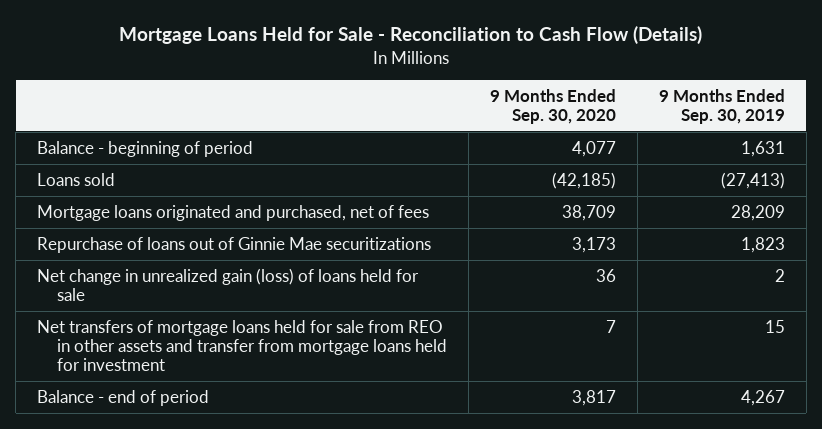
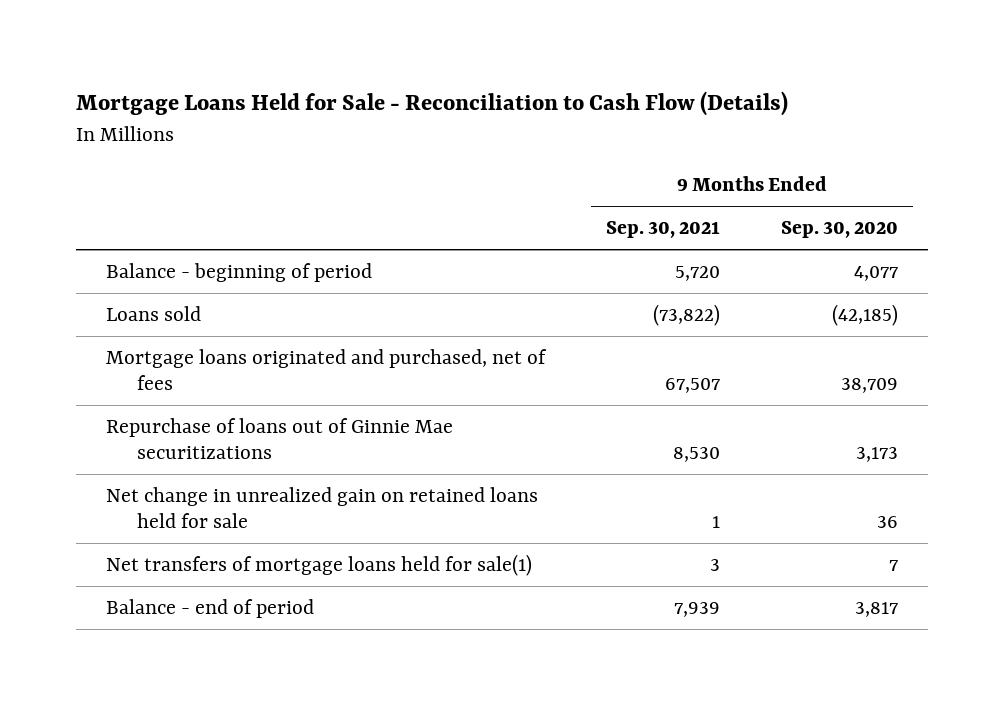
[658,88,785,125] 9 Months Ended Sep. 30, 2019 -> none
none -> [605,221,720,239] Sep. 30, 2021
[37,267,420,302] Net change in unrealized gain (loss) of loans held for sale -> [106,486,539,529] Net change in unrealized gain on retained loans held for sale
[37,319,447,372] Net transfers of mortgage loans held for sale from REO in other assets and transfer from mortgage loans held for investment -> [106,553,533,576] Net transfers of mortgage loans held for sale(1)

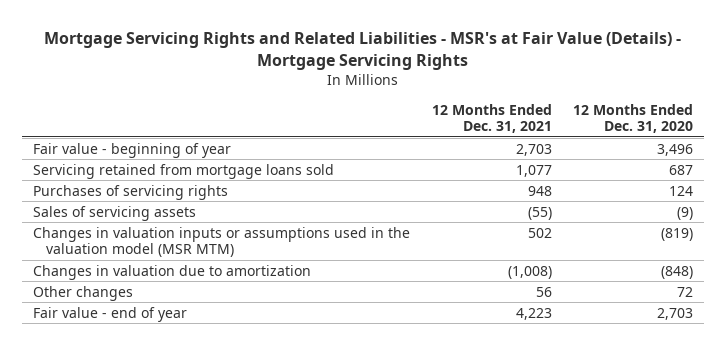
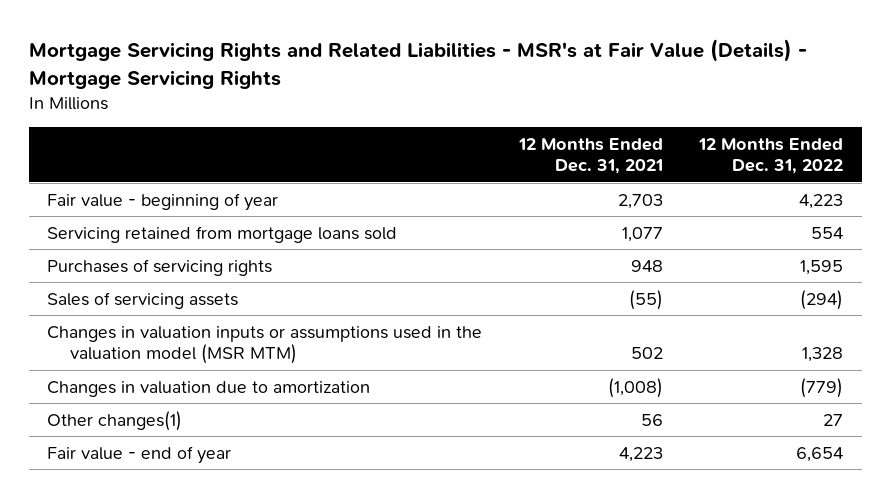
[573,103,694,134] 12 Months Ended Dec. 31, 2020 -> none
none -> [698,137,844,175] 12 Months Ended Dec. 31, 2022
[33,285,134,301] Other changes -> [46,410,182,431] Other changes(1)

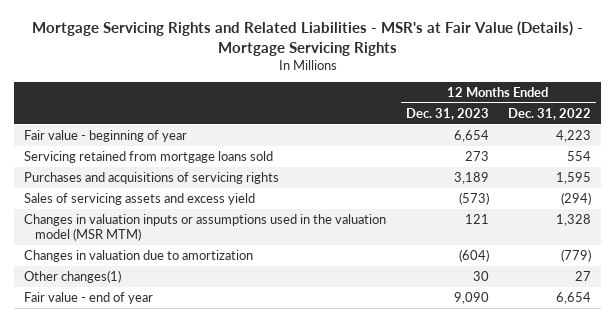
[517,137,663,175] 12 Months Ended Dec. 31, 2021 -> none
none -> [405,107,489,120] Dec. 31, 2023
[46,258,272,276] Purchases of servicing rights -> [23,171,279,184] Purchases and acquisitions of servicing rights
[46,291,238,309] Sales of servicing assets -> [23,192,255,205] Sales of servicing assets and excess yield

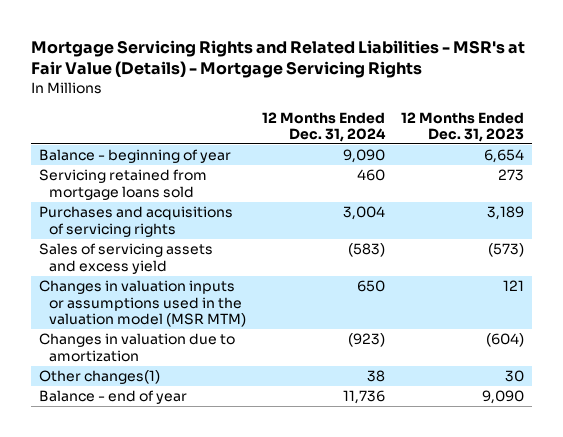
[508,107,592,120] Dec. 31, 2022 -> none
none -> [262,111,387,142] 12 Months Ended Dec. 31, 2024
[23,129,187,142] Fair value - beginning of year -> [38,149,231,164] Balance - beginning of year
[23,291,153,304] Fair value - end of year -> [38,390,187,405] Balance - end of year

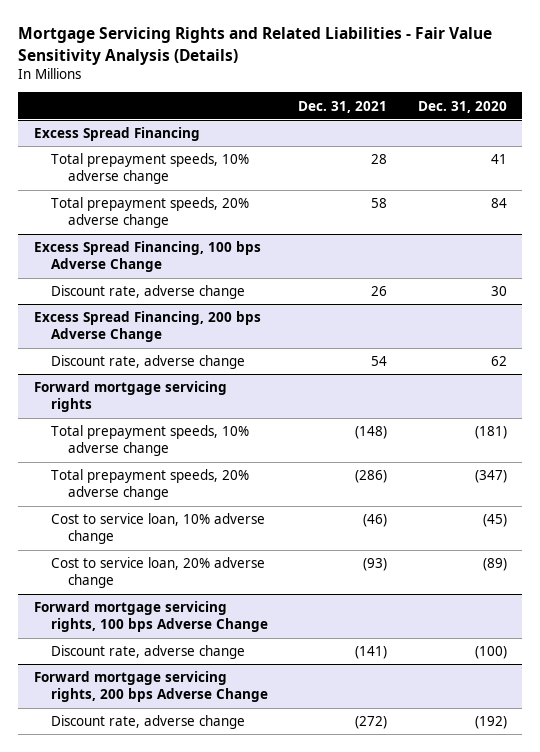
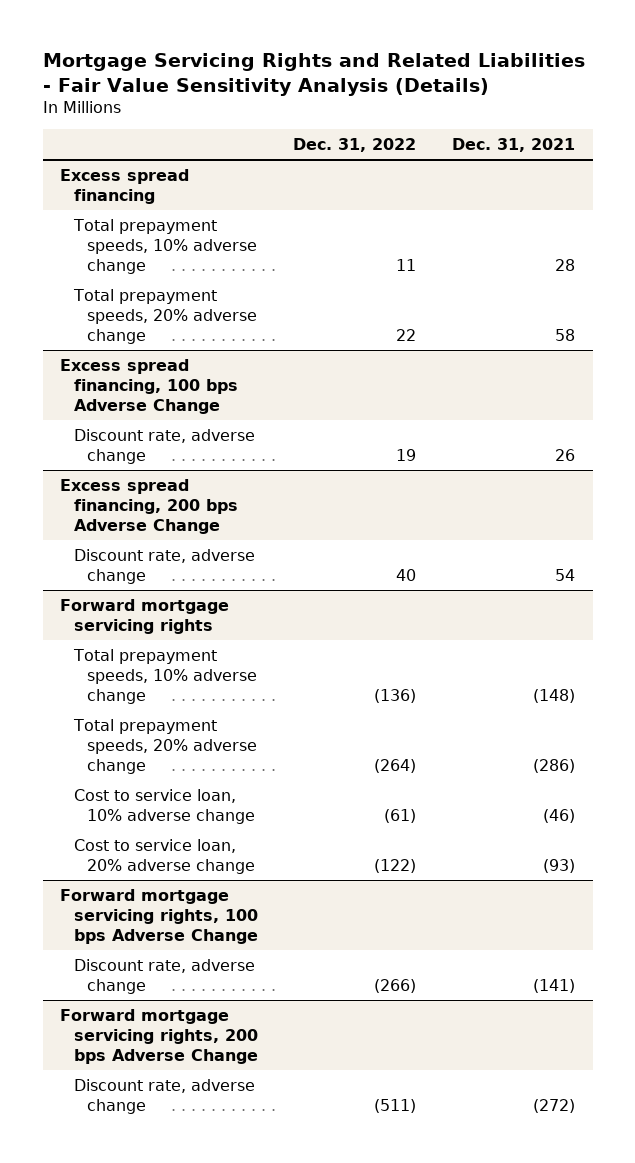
[417,100,507,113] Dec. 31, 2020 -> none
none -> [293,138,417,153] Dec. 31, 2022
[33,127,200,142] Excess Spread Financing -> [60,168,190,204] Excess spread financing
[33,241,261,273] Excess Spread Financing, 100 bps Adverse Change -> [60,358,238,414] Excess spread financing, 100 bps Adverse Change
[33,311,261,343] Excess Spread Financing, 200 bps Adverse Change -> [60,478,238,534] Excess spread financing, 200 bps Adverse Change

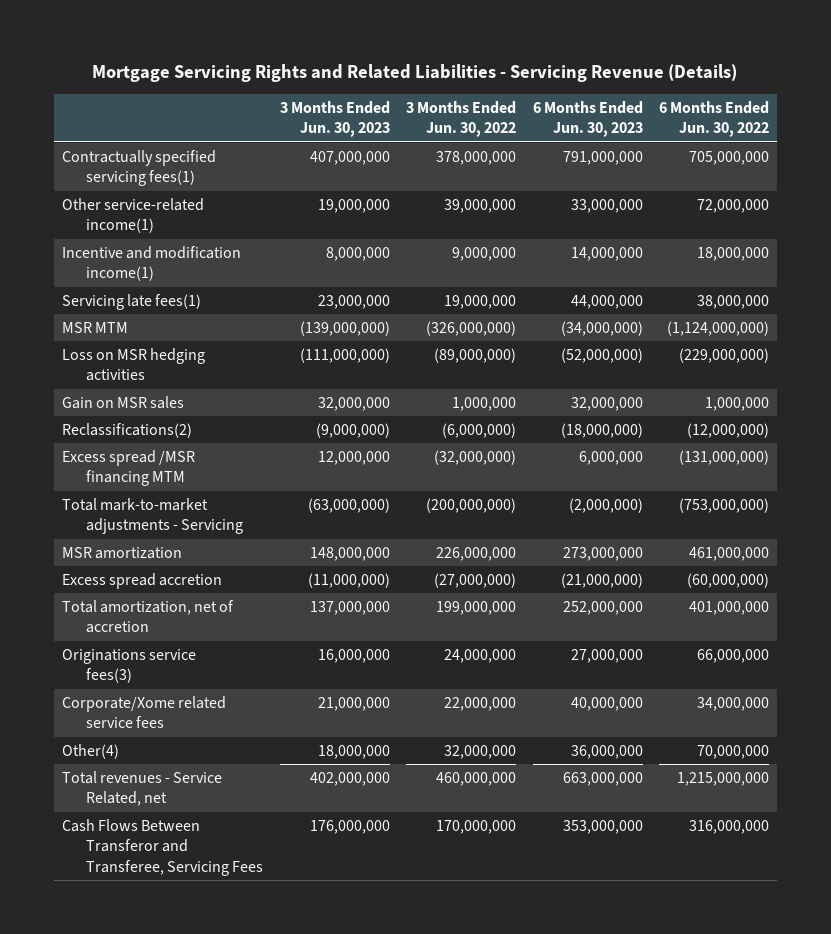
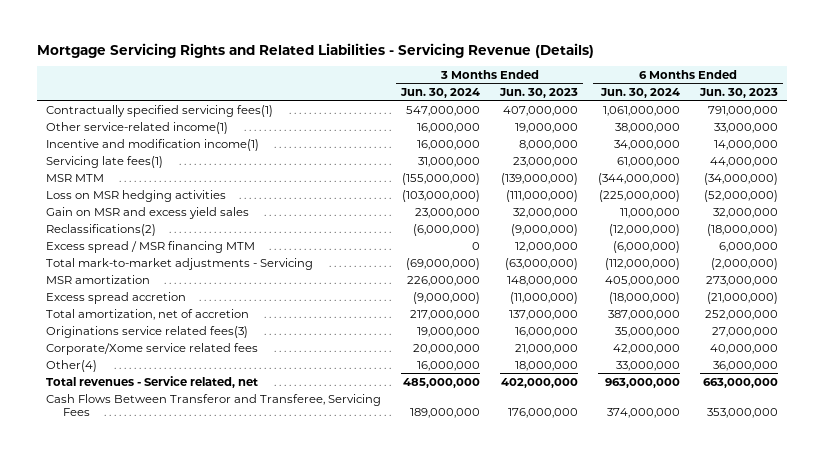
[406,101,517,138] 3 Months Ended Jun. 30, 2022 -> none
[659,101,770,138] 6 Months Ended Jun. 30, 2022 -> none
none -> [400,87,481,98] Jun. 30, 2024
none -> [599,87,680,98] Jun. 30, 2024
[61,395,184,409] Gain on MSR sales -> [46,206,250,219] Gain on MSR and excess yield sales
[61,449,195,487] Excess spread /MSR financing MTM -> [46,240,256,253] Excess spread / MSR financing MTM
[61,648,196,684] Originations service fees(3) -> [46,325,249,338] Originations service related fees(3)
[61,695,226,729] Corporate/Xome related service fees -> [46,342,259,355] Corporate/Xome service related fees
[61,770,222,807] Total revenues - Service Related, net -> [46,375,259,388] Total revenues - Service related, net

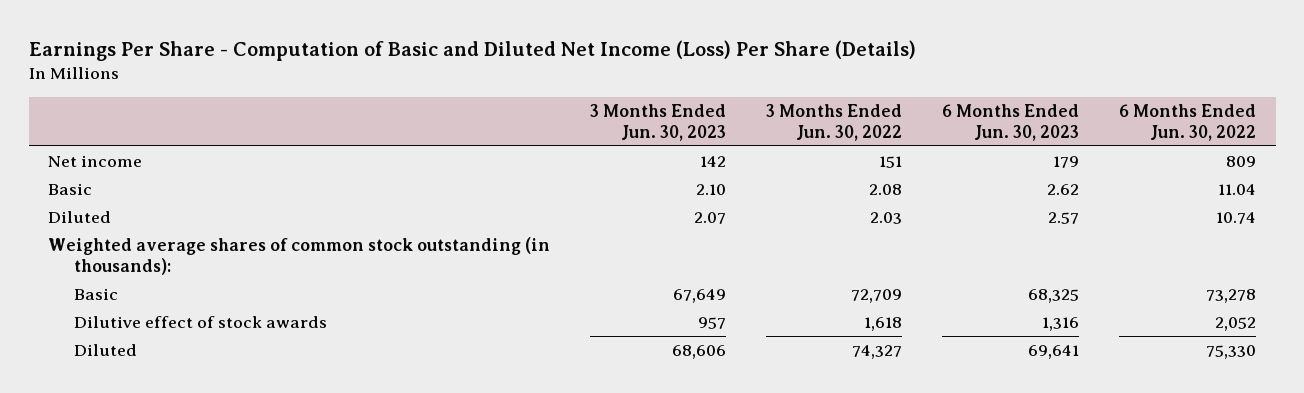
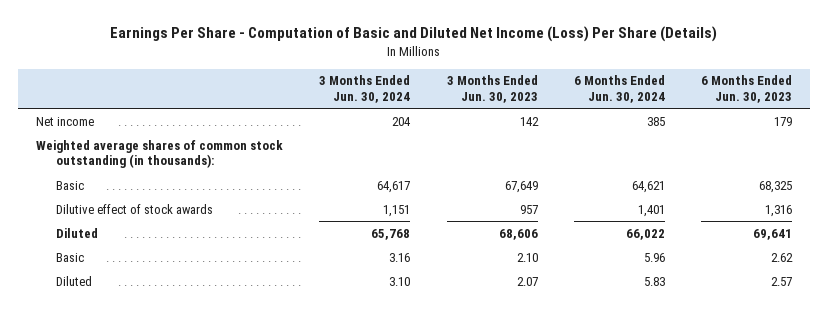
[766,103,903,141] 3 Months Ended Jun. 30, 2022 -> none
[1118,103,1256,141] 6 Months Ended Jun. 30, 2022 -> none
none -> [319,75,411,103] 3 Months Ended Jun. 30, 2024
none -> [573,75,665,103] 6 Months Ended Jun. 30, 2024
[48,183,93,196] Basic -> [55,252,84,262] Basic
[48,211,112,224] Diluted -> [55,275,92,286] Diluted

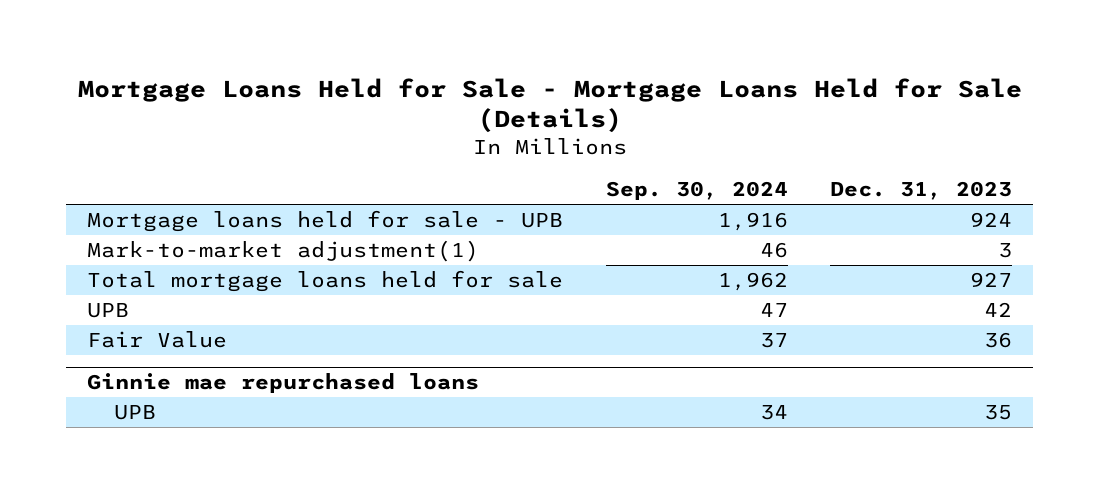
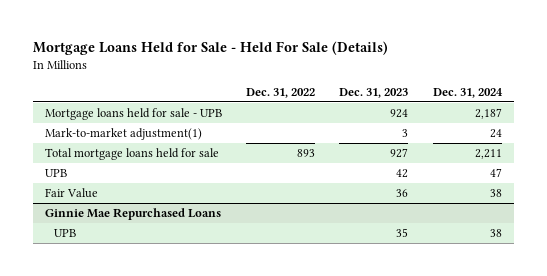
[77,77,1022,134] Mortgage Loans Held for Sale - Mortgage Loans Held for Sale (Details) -> [32,41,388,56] Mortgage Loans Held for Sale - Held For Sale (Details)
[605,181,788,201] Sep. 30, 2024 -> none
none -> [246,87,316,98] Dec. 31, 2022
none -> [432,87,503,98] Dec. 31, 2024
[86,373,479,394] Ginnie mae repurchased loans -> [45,208,222,221] Ginnie Mae Repurchased Loans

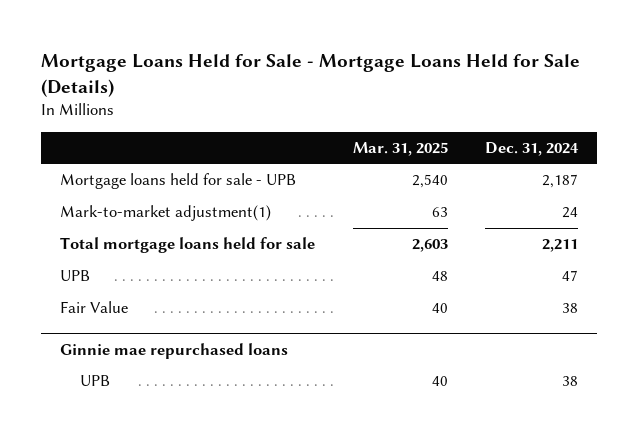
[32,41,388,56] Mortgage Loans Held for Sale - Held For Sale (Details) -> [41,53,581,97] Mortgage Loans Held for Sale - Mortgage Loans Held for Sale (Details)
[246,87,316,98] Dec. 31, 2022 -> none
[339,87,409,98] Dec. 31, 2023 -> none
none -> [352,141,448,156] Mar. 31, 2025
[45,208,222,221] Ginnie Mae Repurchased Loans -> [59,342,288,359] Ginnie mae repurchased loans

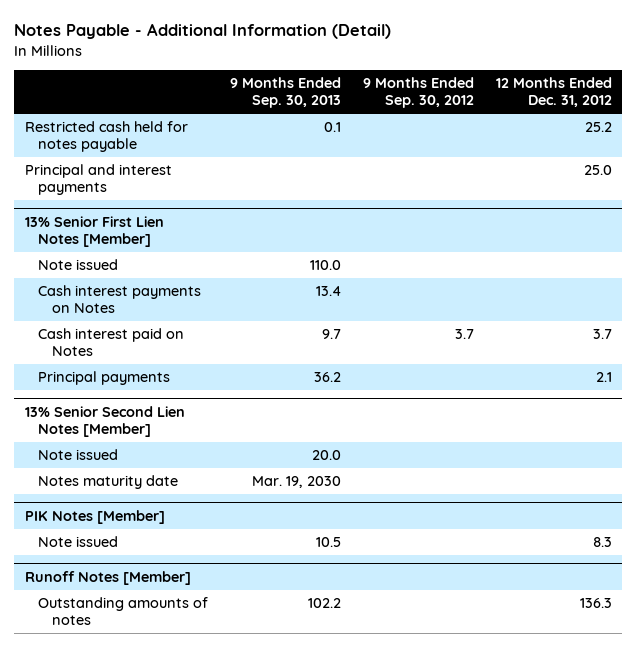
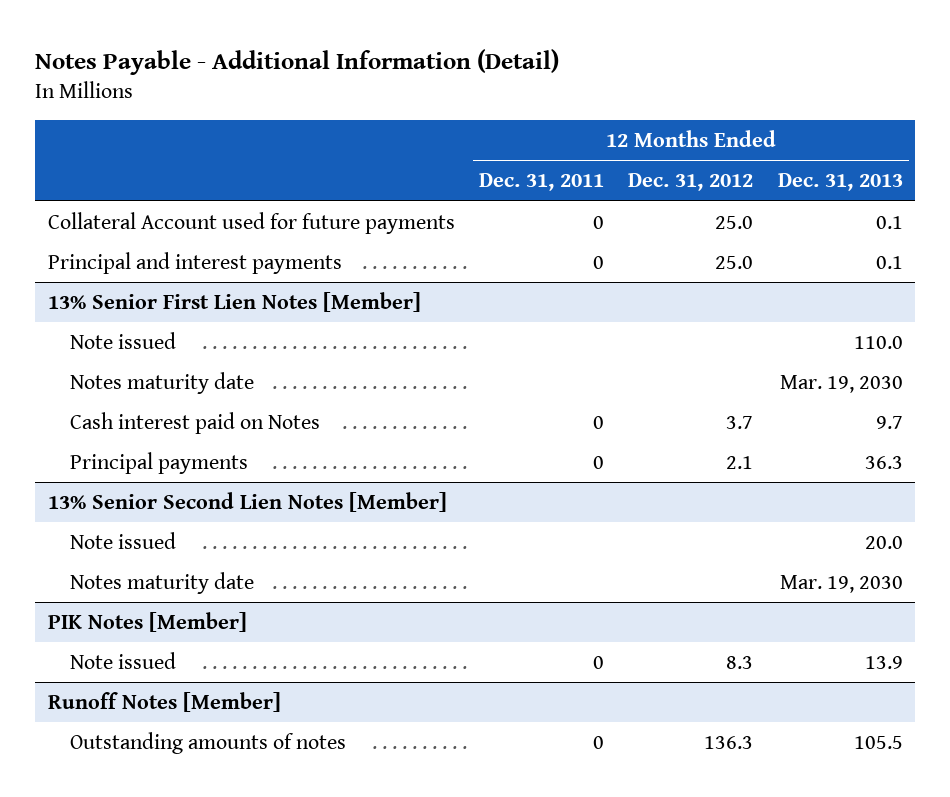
[230,77,342,109] 9 Months Ended Sep. 30, 2013 -> none
[362,77,474,109] 9 Months Ended Sep. 30, 2012 -> none
none -> [478,173,604,192] Dec. 31, 2011
none -> [777,173,903,192] Dec. 31, 2013
[24,121,188,153] Restricted cash held for notes payable -> none
none -> [47,211,455,234] Collateral Account used for future payments
[38,285,202,314] Cash interest payments on Notes -> none
none -> [69,371,254,394] Notes maturity date

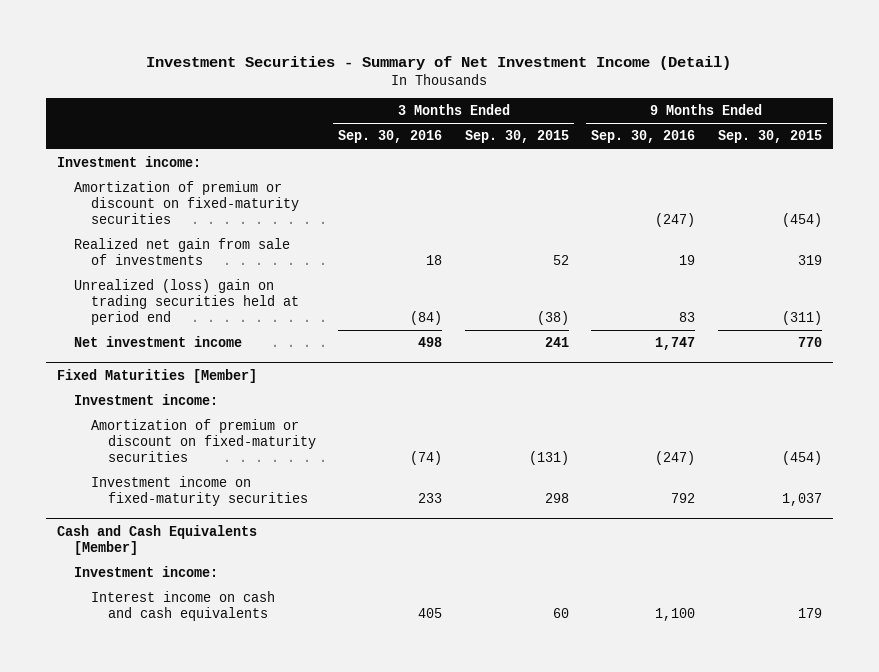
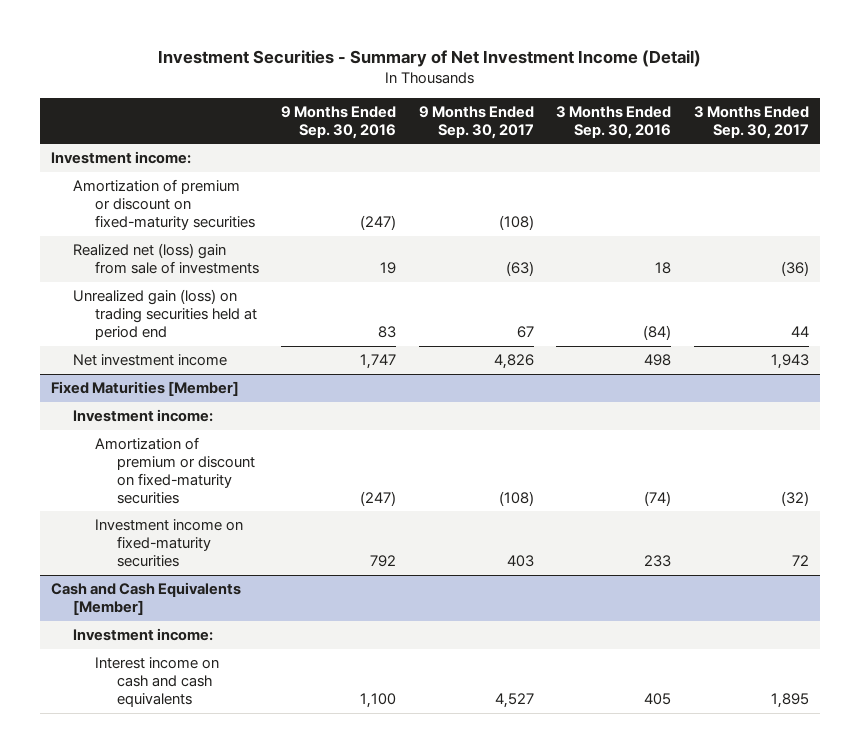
[464,130,569,144] Sep. 30, 2015 -> none
[717,130,822,144] Sep. 30, 2015 -> none
none -> [418,105,534,139] 9 Months Ended Sep. 30, 2017
none -> [693,105,809,139] 3 Months Ended Sep. 30, 2017
[74,238,291,265] Realized net gain from sale of investments -> [72,243,259,275] Realized net (loss) gain from sale of investments
[74,279,300,325] Unrealized (loss) gain on trading securities held at period end -> [72,289,257,340] Unrealized gain (loss) on trading securities held at period end

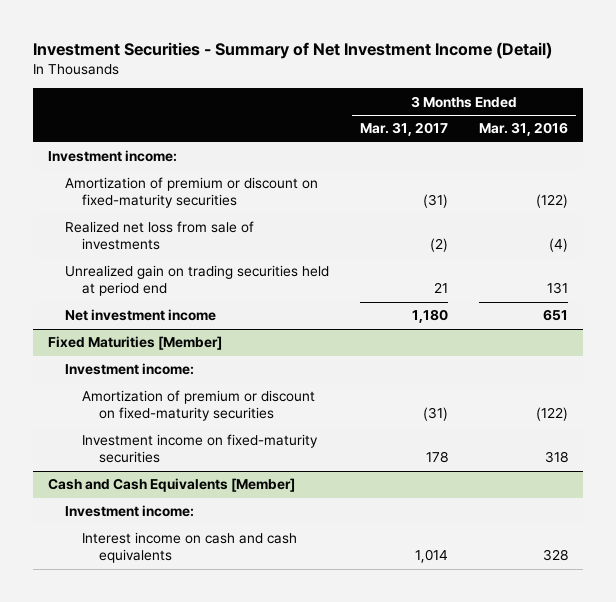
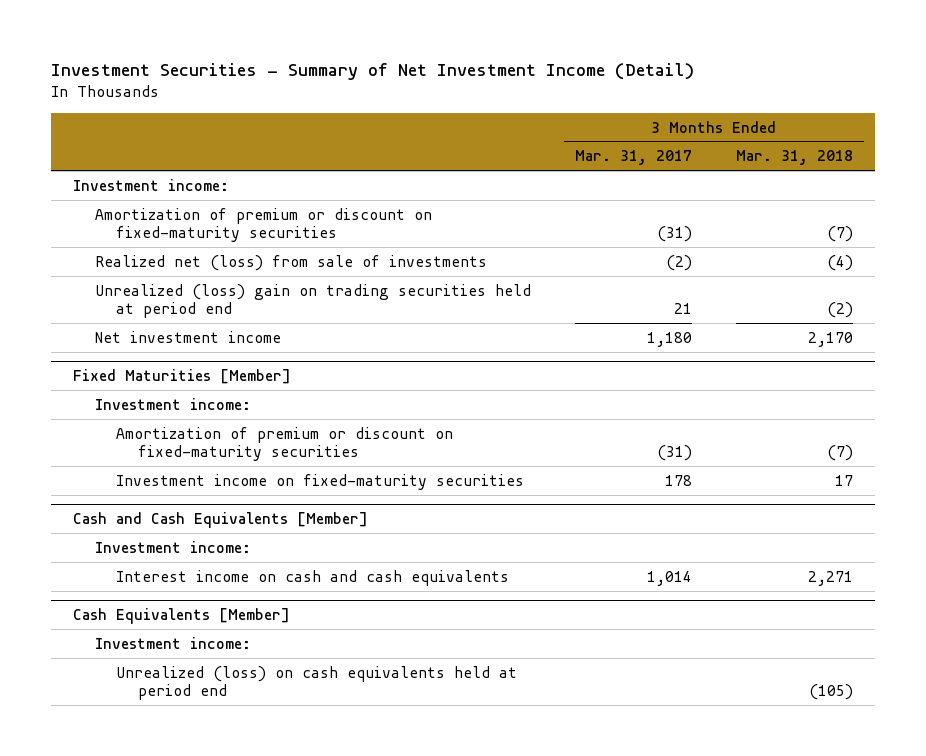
[478,122,568,137] Mar. 31, 2016 -> none
none -> [735,150,853,166] Mar. 31, 2018
[65,221,255,251] Realized net loss from sale of investments -> [94,254,487,271] Realized net (loss) from sale of investments
[65,265,330,297] Unrealized gain on trading securities held at period end -> [94,283,531,319] Unrealized (loss) gain on trading securities held at period end
none -> [73,607,291,624] Cash Equivalents [Member]
none -> [94,636,251,649] Investment income:
none -> [116,665,518,701] Unrealized (loss) on cash equivalents held at period end

